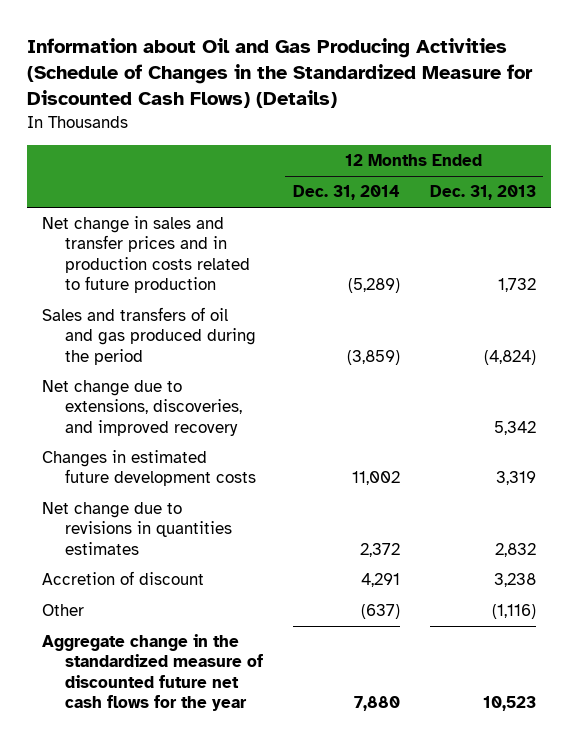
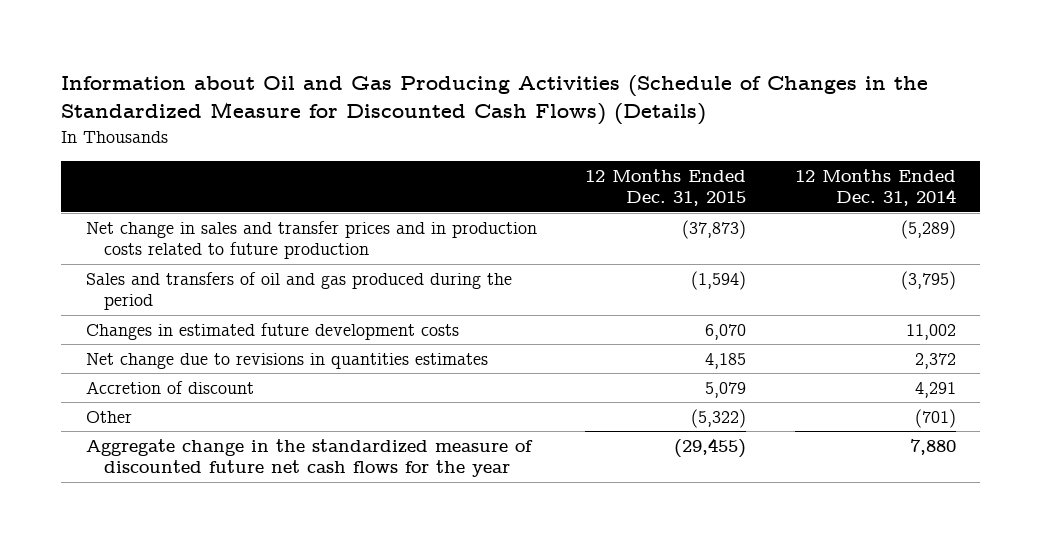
[429,185,536,201] Dec. 31, 2013 -> none
none -> [585,168,747,207] 12 Months Ended Dec. 31, 2015
[41,380,242,436] Net change due to extensions, discoveries, and improved recovery -> none
[346,349,400,365] (3,859) -> [900,270,956,290] (3,795)
[360,604,400,620] (637) -> [914,408,956,428] (701)

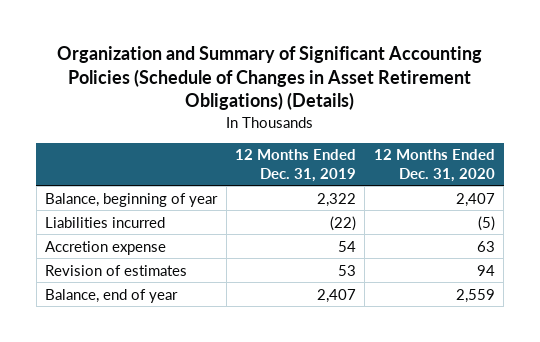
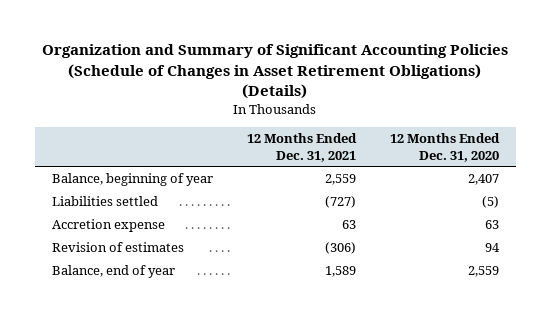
[234,149,356,182] 12 Months Ended Dec. 31, 2019 -> none
none -> [246,132,357,162] 12 Months Ended Dec. 31, 2021
[45,216,166,228] Liabilities incurred -> none
none -> [51,196,158,207] Liabilities settled

